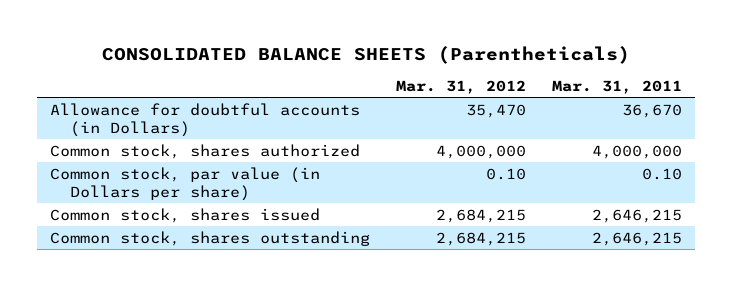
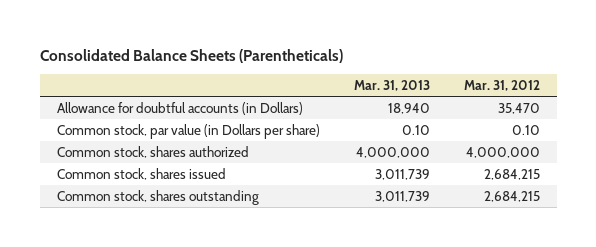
[101,45,630,64] CONSOLIDATED BALANCE SHEETS (Parentheticals) -> [39,48,343,63] Consolidated Balance Sheets (Parentheticals)
[551,79,682,94] Mar. 31, 2011 -> none
none -> [353,80,430,92] Mar. 31, 2013
[49,143,360,159] Common stock, shares authorized -> [56,145,249,158] Common stock, shares authorized

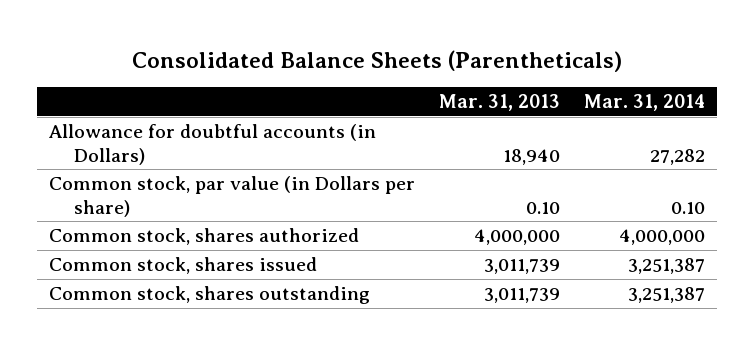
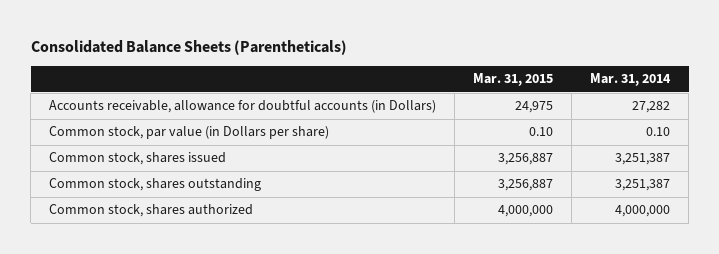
[438,94,560,112] Mar. 31, 2013 -> none
none -> [473,73,554,87] Mar. 31, 2015
[49,124,377,165] Allowance for doubtful accounts (in Dollars) -> [49,100,437,114] Accounts receivable, allowance for doubtful accounts (in Dollars)
[49,228,360,246] Common stock, shares authorized -> [49,204,254,218] Common stock, shares authorized

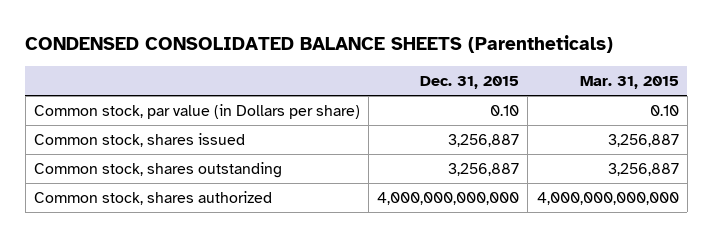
[30,40,347,56] Consolidated Balance Sheets (Parentheticals) -> [25,35,614,54] CONDENSED CONSOLIDATED BALANCE SHEETS (Parentheticals)
[590,73,672,87] Mar. 31, 2014 -> none
none -> [420,76,520,90] Dec. 31, 2015
[49,100,437,114] Accounts receivable, allowance for doubtful accounts (in Dollars) -> none
[498,205,554,218] 4,000,000 -> [536,191,679,205] 4,000,000,000,000

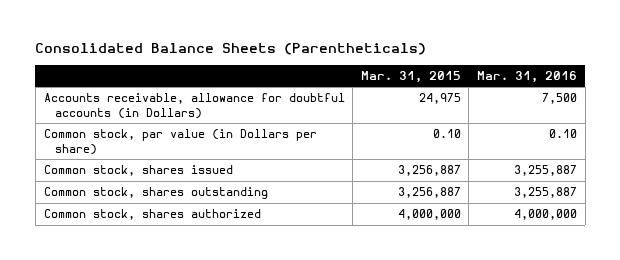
[25,35,614,54] CONDENSED CONSOLIDATED BALANCE SHEETS (Parentheticals) -> [35,43,427,56] Consolidated Balance Sheets (Parentheticals)
[420,76,520,90] Dec. 31, 2015 -> none
none -> [476,70,577,83] Mar. 31, 2016
none -> [43,93,345,119] Accounts receivable, allowance for doubtful accounts (in Dollars)
[536,191,679,205] 4,000,000,000,000 -> [397,209,461,221] 4,000,000

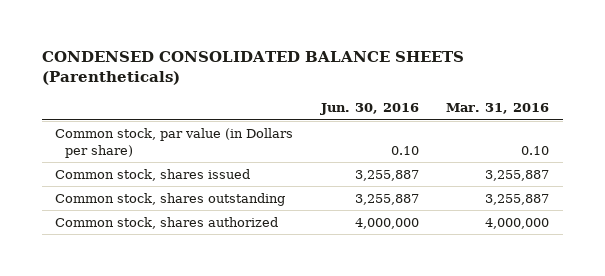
[35,43,427,56] Consolidated Balance Sheets (Parentheticals) -> [41,50,464,86] CONDENSED CONSOLIDATED BALANCE SHEETS (Parentheticals)
[360,70,461,83] Mar. 31, 2015 -> none
none -> [319,103,419,116] Jun. 30, 2016
[43,93,345,119] Accounts receivable, allowance for doubtful accounts (in Dollars) -> none

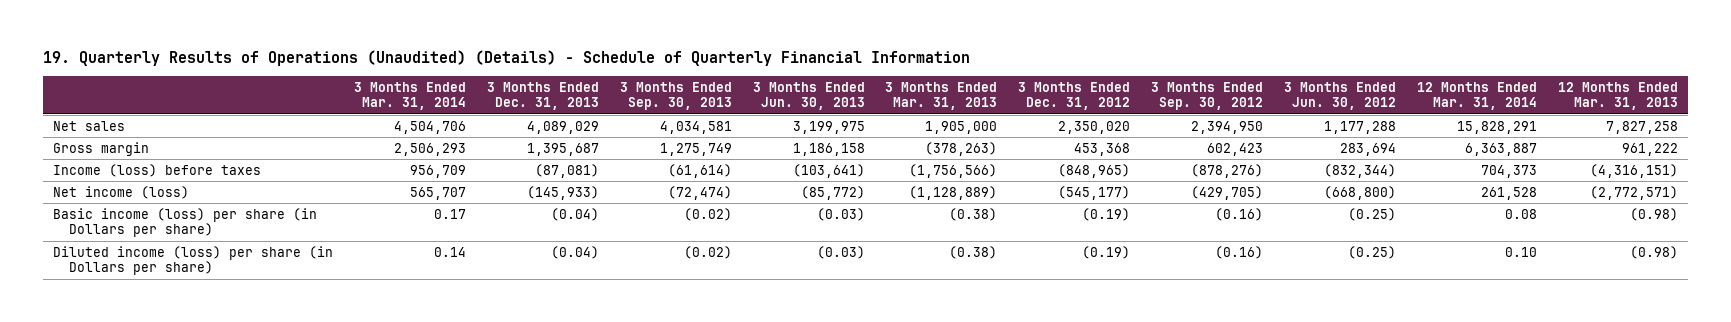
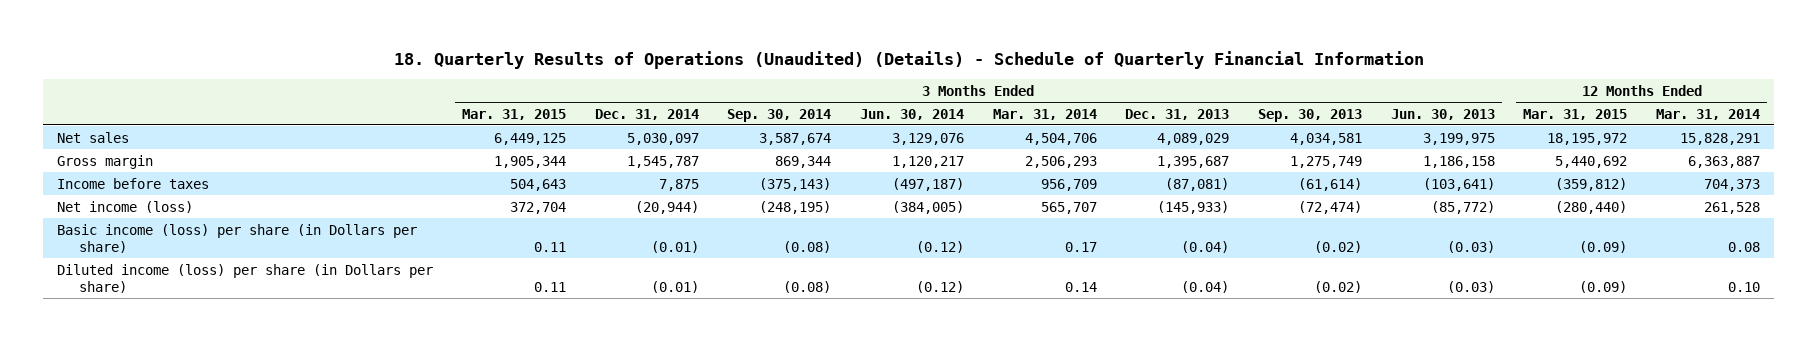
[42,50,970,67] 19. Quarterly Results of Operations (Unaudited) (Details) - Schedule of Quarterly Financial Information -> [393,51,1424,70] 18. Quarterly Results of Operations (Unaudited) (Details) - Schedule of Quarterly Financial Information
[885,81,998,111] 3 Months Ended Mar. 31, 2013 -> none
[1018,81,1131,111] 3 Months Ended Dec. 31, 2012 -> none
[1151,81,1264,111] 3 Months Ended Sep. 30, 2012 -> none
[1283,81,1396,111] 3 Months Ended Jun. 30, 2012 -> none
[1557,81,1678,111] 12 Months Ended Mar. 31, 2013 -> none
none -> [462,108,567,120] Mar. 31, 2015
none -> [594,108,699,120] Dec. 31, 2014
none -> [727,108,832,122] Sep. 30, 2014
none -> [860,108,965,120] Jun. 30, 2014
none -> [1523,108,1628,120] Mar. 31, 2015
[53,163,262,177] Income (loss) before taxes -> [57,177,210,189] Income before taxes

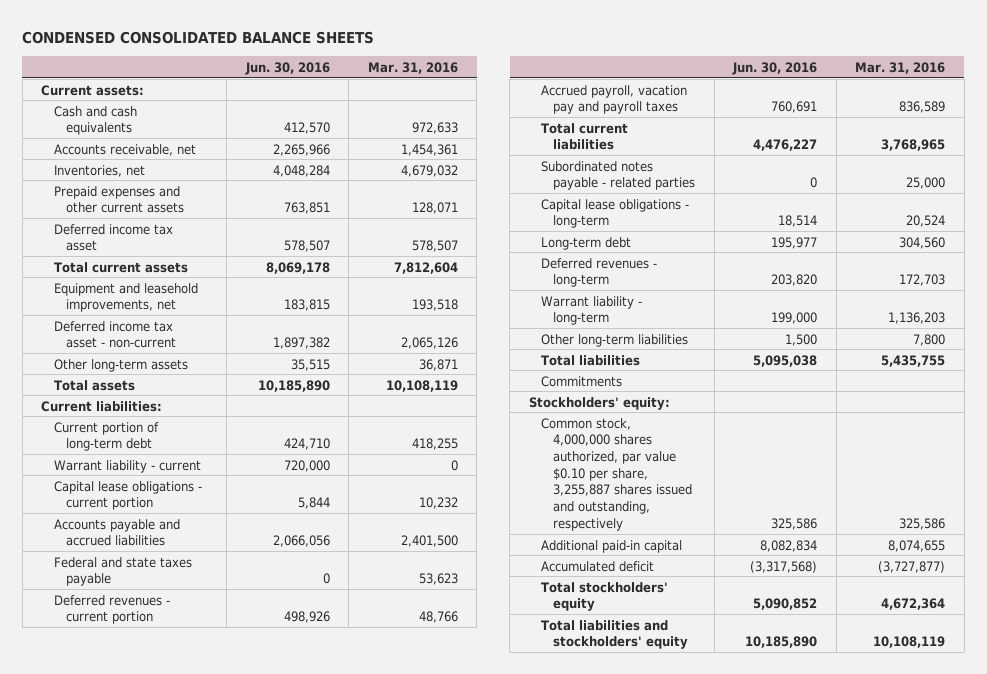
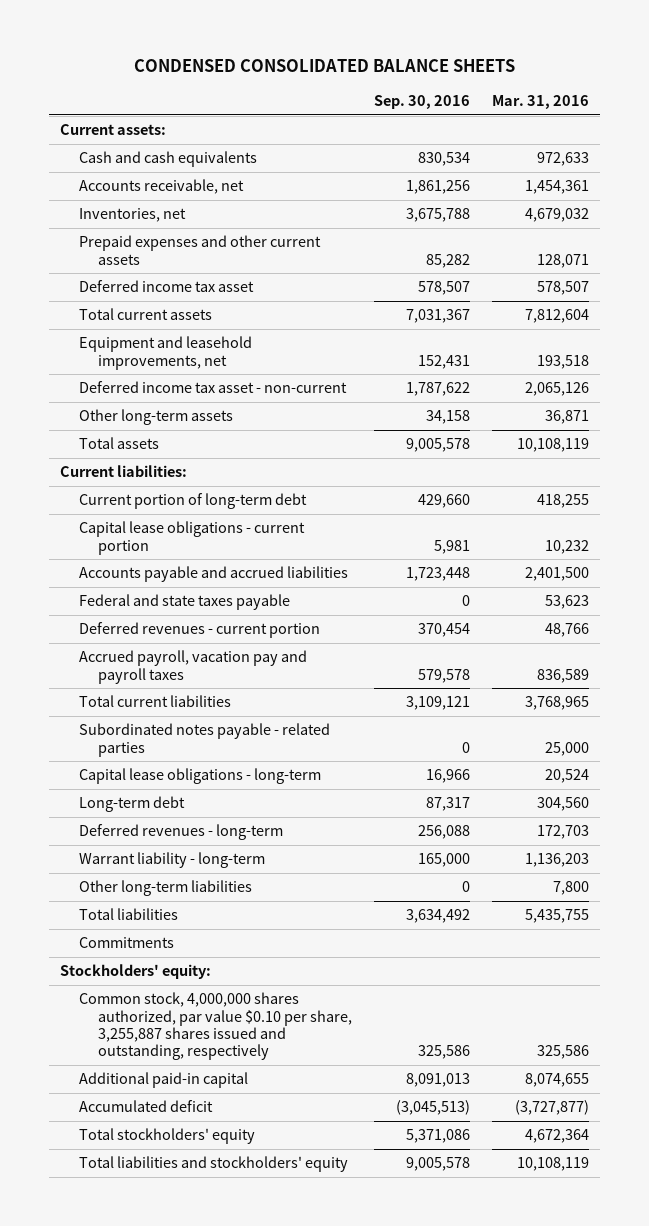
[244,61,330,75] Jun. 30, 2016 -> none
none -> [373,94,470,109] Sep. 30, 2016
[53,459,201,473] Warrant liability - current -> none

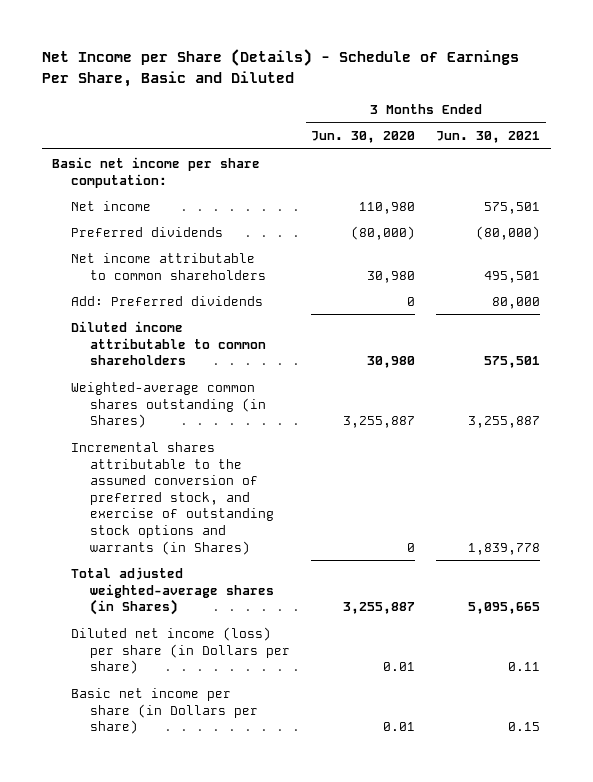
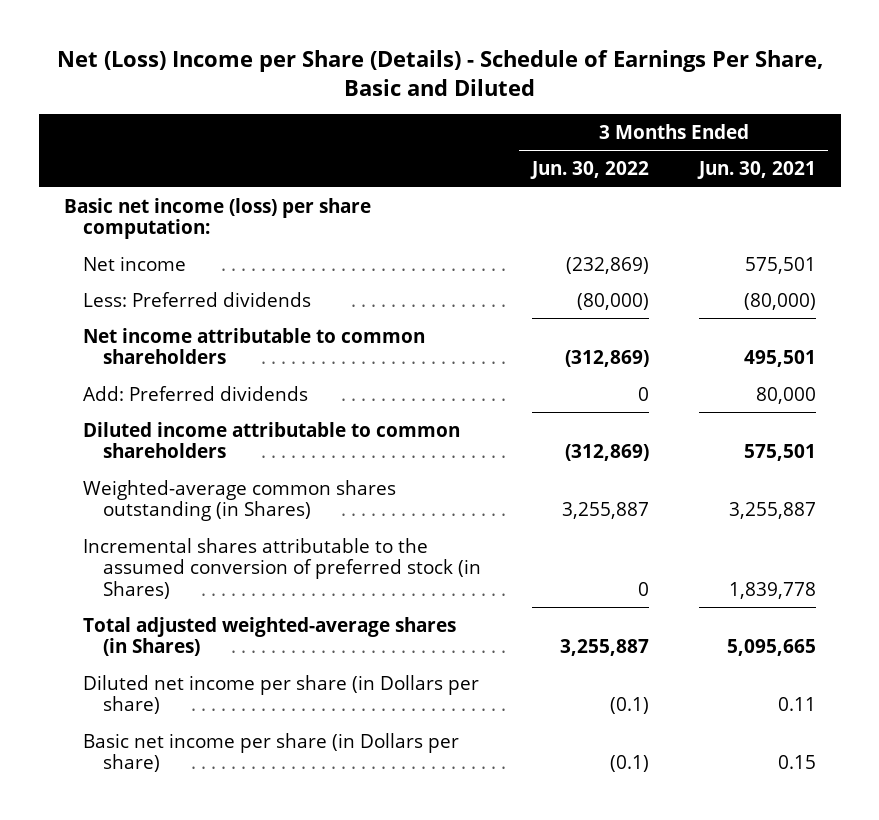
[41,49,519,87] Net Income per Share (Details) - Schedule of Earnings Per Share, Basic and Diluted -> [56,50,823,96] Net (Loss) Income per Share (Details) - Schedule of Earnings Per Share, Basic and Diluted
[310,131,415,144] Jun. 30, 2020 -> none
none -> [529,161,649,180] Jun. 30, 2022
[52,156,261,188] Basic net income per share computation: -> [63,197,371,240] Basic net income (loss) per share computation:
[70,226,223,237] Preferred dividends -> [83,291,312,307] Less: Preferred dividends
[70,441,274,555] Incremental shares attributable to the assumed conversion of preferred stock, and exercise of outstanding stock options and warrants (in Shares) -> [83,537,482,599] Incremental shares attributable to the assumed conversion of preferred stock (in Shares)
[70,626,290,675] Diluted net income (loss) per share (in Dollars per share) -> [83,674,480,715] Diluted net income per share (in Dollars per share)

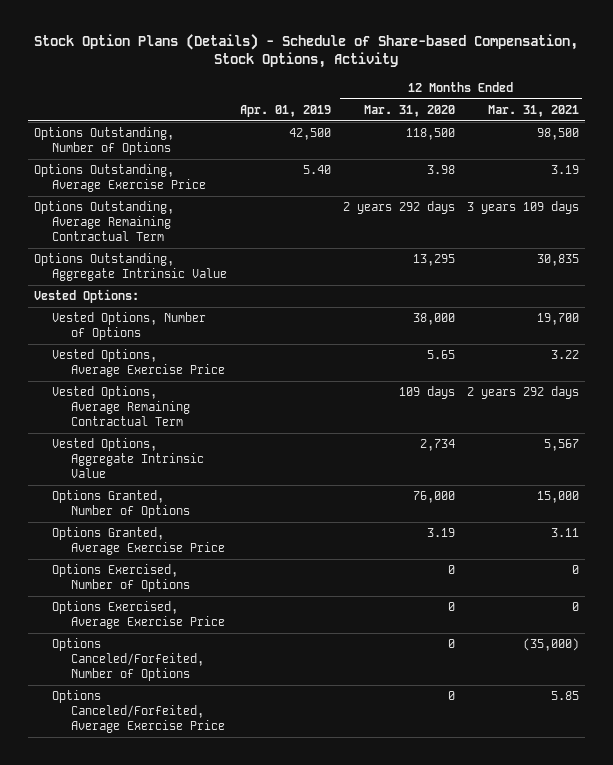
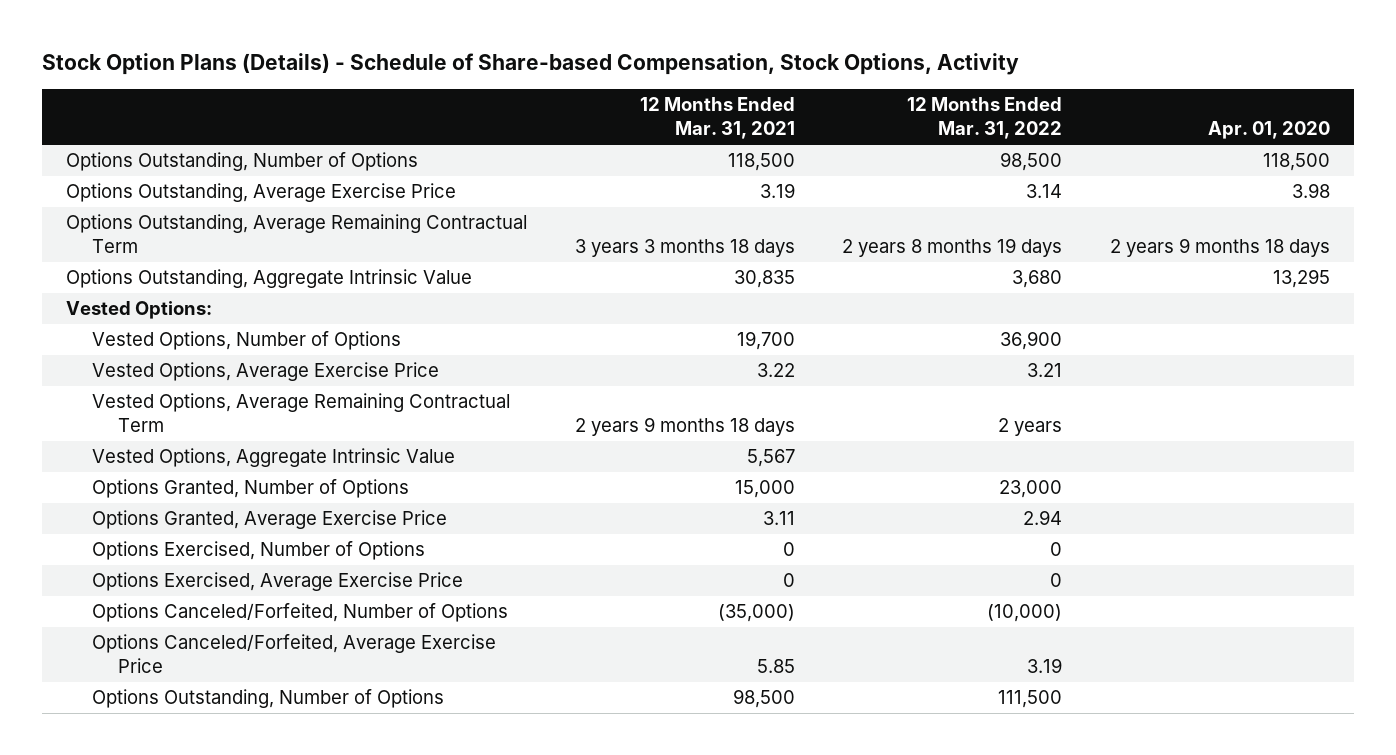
[239,104,331,117] Apr. 01, 2019 -> none
[363,104,455,117] Mar. 31, 2020 -> none
none -> [907,97,1063,139] 12 Months Ended Mar. 31, 2022
none -> [1208,120,1331,139] Apr. 01, 2020
none -> [65,152,418,172] Options Outstanding, Number of Options
[466,201,579,215] 3 years 109 days -> [574,239,795,258] 3 years 3 months 18 days
[466,386,579,400] 2 years 292 days -> [574,417,795,437] 2 years 9 months 18 days
[33,127,174,155] Options Outstanding, Number of Options -> [91,689,444,709] Options Outstanding, Number of Options

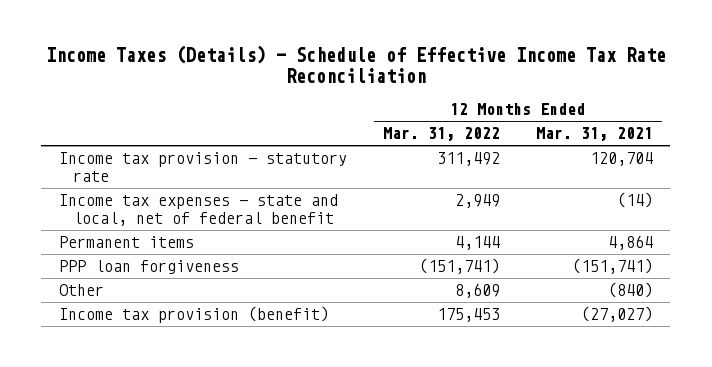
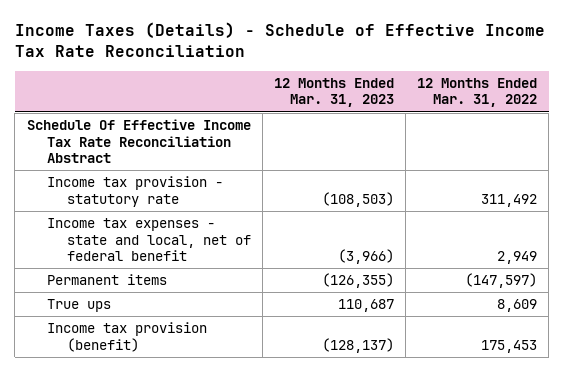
[535,127,653,142] Mar. 31, 2021 -> none
none -> [273,77,394,108] 12 Months Ended Mar. 31, 2023
none -> [26,119,251,163] Schedule Of Effective Income Tax Rate Reconciliation Abstract
[59,260,240,275] PPP loan forgiveness -> none
[454,236,500,251] 4,144 -> [465,273,538,289] (147,597)
[59,284,105,297] Other -> [46,299,111,313] True ups

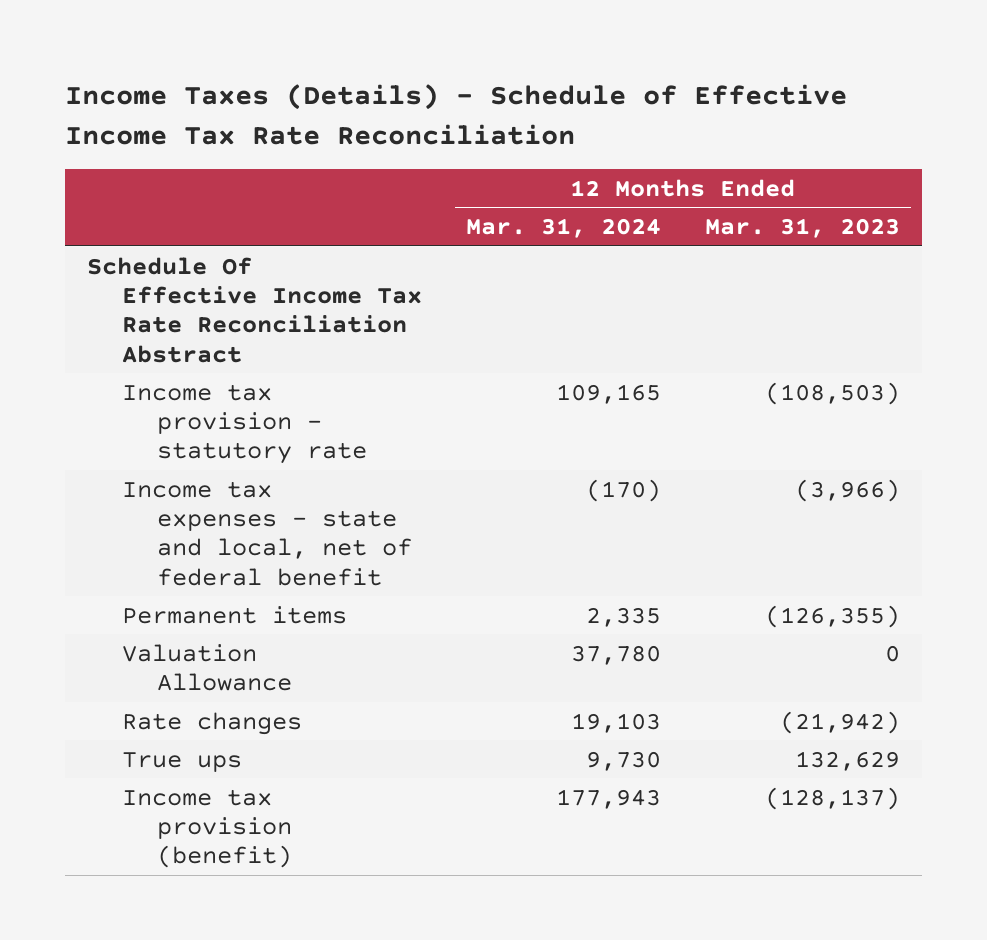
[417,77,538,108] 12 Months Ended Mar. 31, 2022 -> none
none -> [465,218,661,239] Mar. 31, 2024
none -> [121,643,292,692] Valuation Allowance
none -> [121,711,302,735] Rate changes
[337,299,394,313] 110,687 -> [795,750,901,771] 132,629

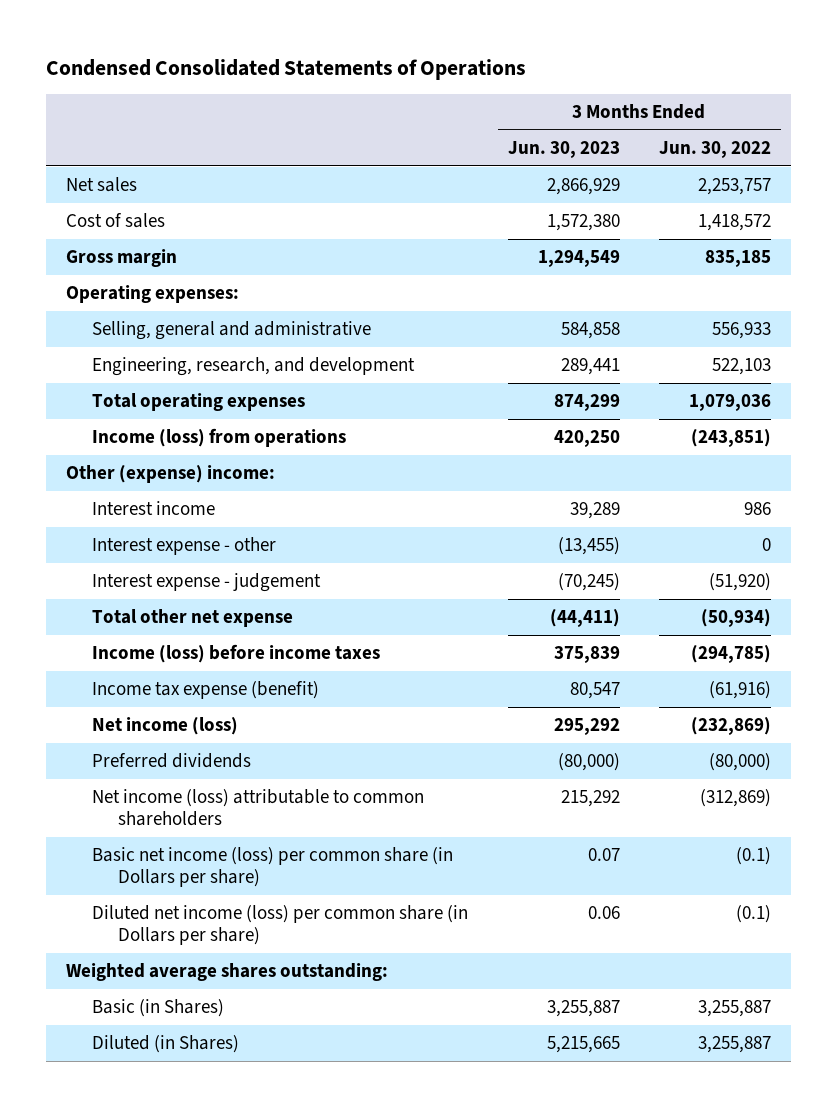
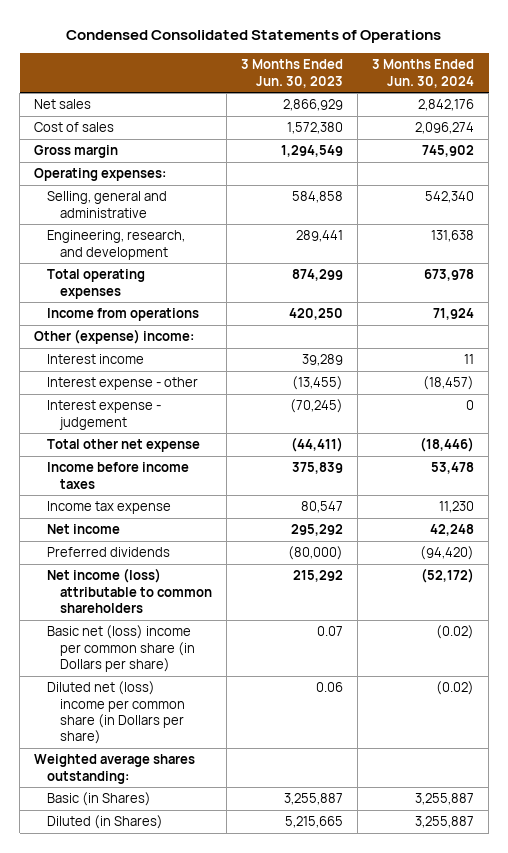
[659,140,772,158] Jun. 30, 2022 -> none
none -> [372,59,475,88] 3 Months Ended Jun. 30, 2024
[92,428,347,448] Income (loss) from operations -> [47,308,200,322] Income from operations
[92,644,381,664] Income (loss) before income taxes -> [47,462,190,489] Income before income taxes
[92,681,320,700] Income tax expense (benefit) -> [47,501,172,515] Income tax expense
[92,717,239,736] Net income (loss) -> [47,524,121,535] Net income
[92,847,454,888] Basic net income (loss) per common share (in Dollars per share) -> [47,625,196,672] Basic net (loss) income per common share (in Dollars per share)
[92,905,469,946] Diluted net income (loss) per common share (in Dollars per share) -> [47,681,186,745] Diluted net (loss) income per common share (in Dollars per share)

